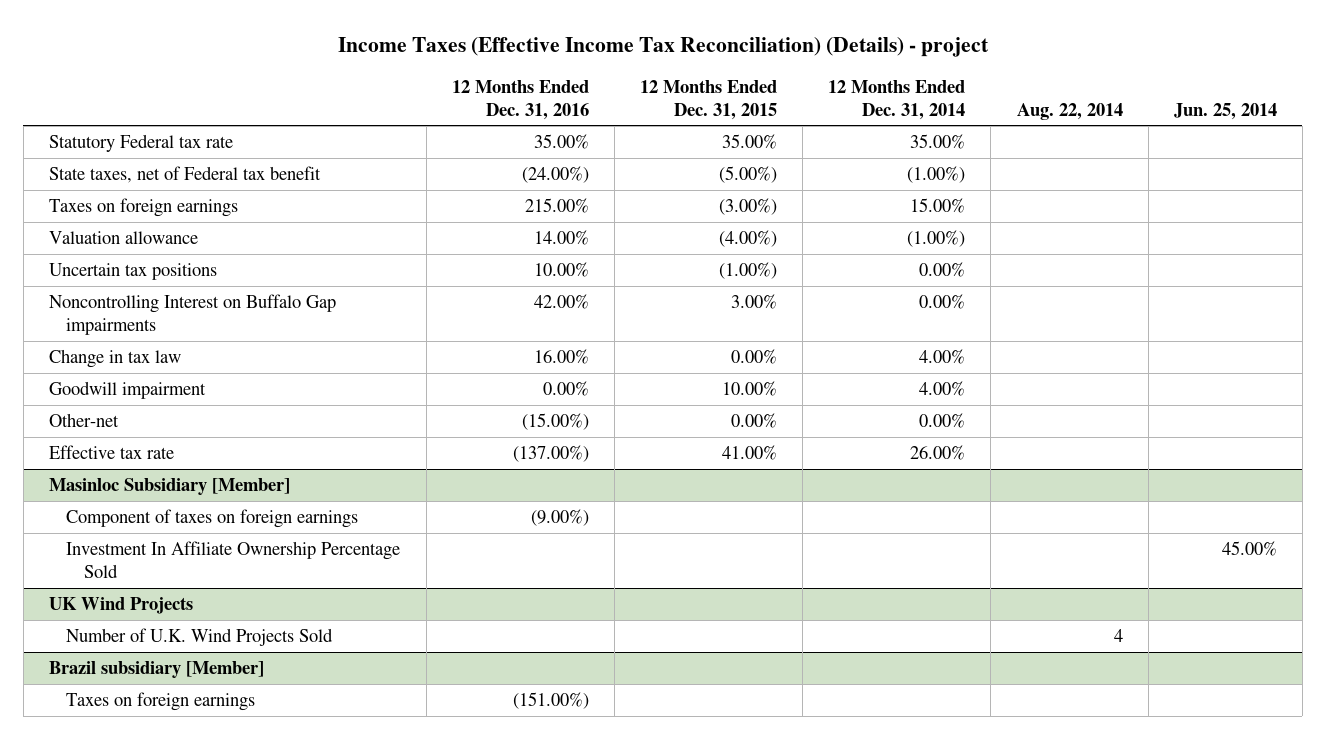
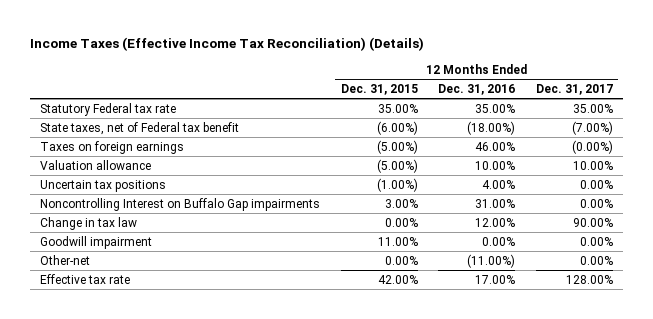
[337,37,989,58] Income Taxes (Effective Income Tax Reconciliation) (Details) - project -> [29,36,424,51] Income Taxes (Effective Income Tax Reconciliation) (Details)
[828,79,966,120] 12 Months Ended Dec. 31, 2014 -> none
[1016,102,1123,120] Aug. 22, 2014 -> none
[1173,102,1277,120] Jun. 25, 2014 -> none
none -> [535,83,613,95] Dec. 31, 2017
[48,477,290,495] Masinloc Subsidiary [Member] -> none
[66,508,359,528] Component of taxes on foreign earnings -> none
[66,540,401,579] Investment In Affiliate Ownership Percentage Sold -> none
[48,596,193,614] UK Wind Projects -> none
[66,627,334,646] Number of U.K. Wind Projects Sold -> none
[48,660,264,678] Brazil subsidiary [Member] -> none
[66,691,256,711] Taxes on foreign earnings -> none
[521,165,589,183] (24.00%) -> [467,120,516,135] (18.00%)
[718,165,777,183] (5.00%) -> [376,120,418,135] (6.00%)
[524,197,589,213] 215.00% -> [475,141,516,151] 46.00%
[718,197,777,215] (3.00%) -> [376,139,418,154] (5.00%)
[533,229,589,245] 14.00% -> [475,160,516,170] 10.00%
[718,229,777,247] (4.00%) -> [376,158,418,173] (5.00%)
[533,261,589,277] 10.00% -> [482,179,516,189] 4.00%
[533,293,589,309] 42.00% -> [475,198,516,208] 31.00%
[533,348,589,364] 16.00% -> [475,217,516,227] 12.00%
[721,380,777,396] 10.00% -> [377,236,418,246] 11.00%
[521,412,589,430] (15.00%) -> [467,253,516,268] (11.00%)
[512,444,589,462] (137.00%) -> [475,274,516,284] 17.00%
[721,444,777,460] 41.00% -> [377,274,418,284] 42.00%

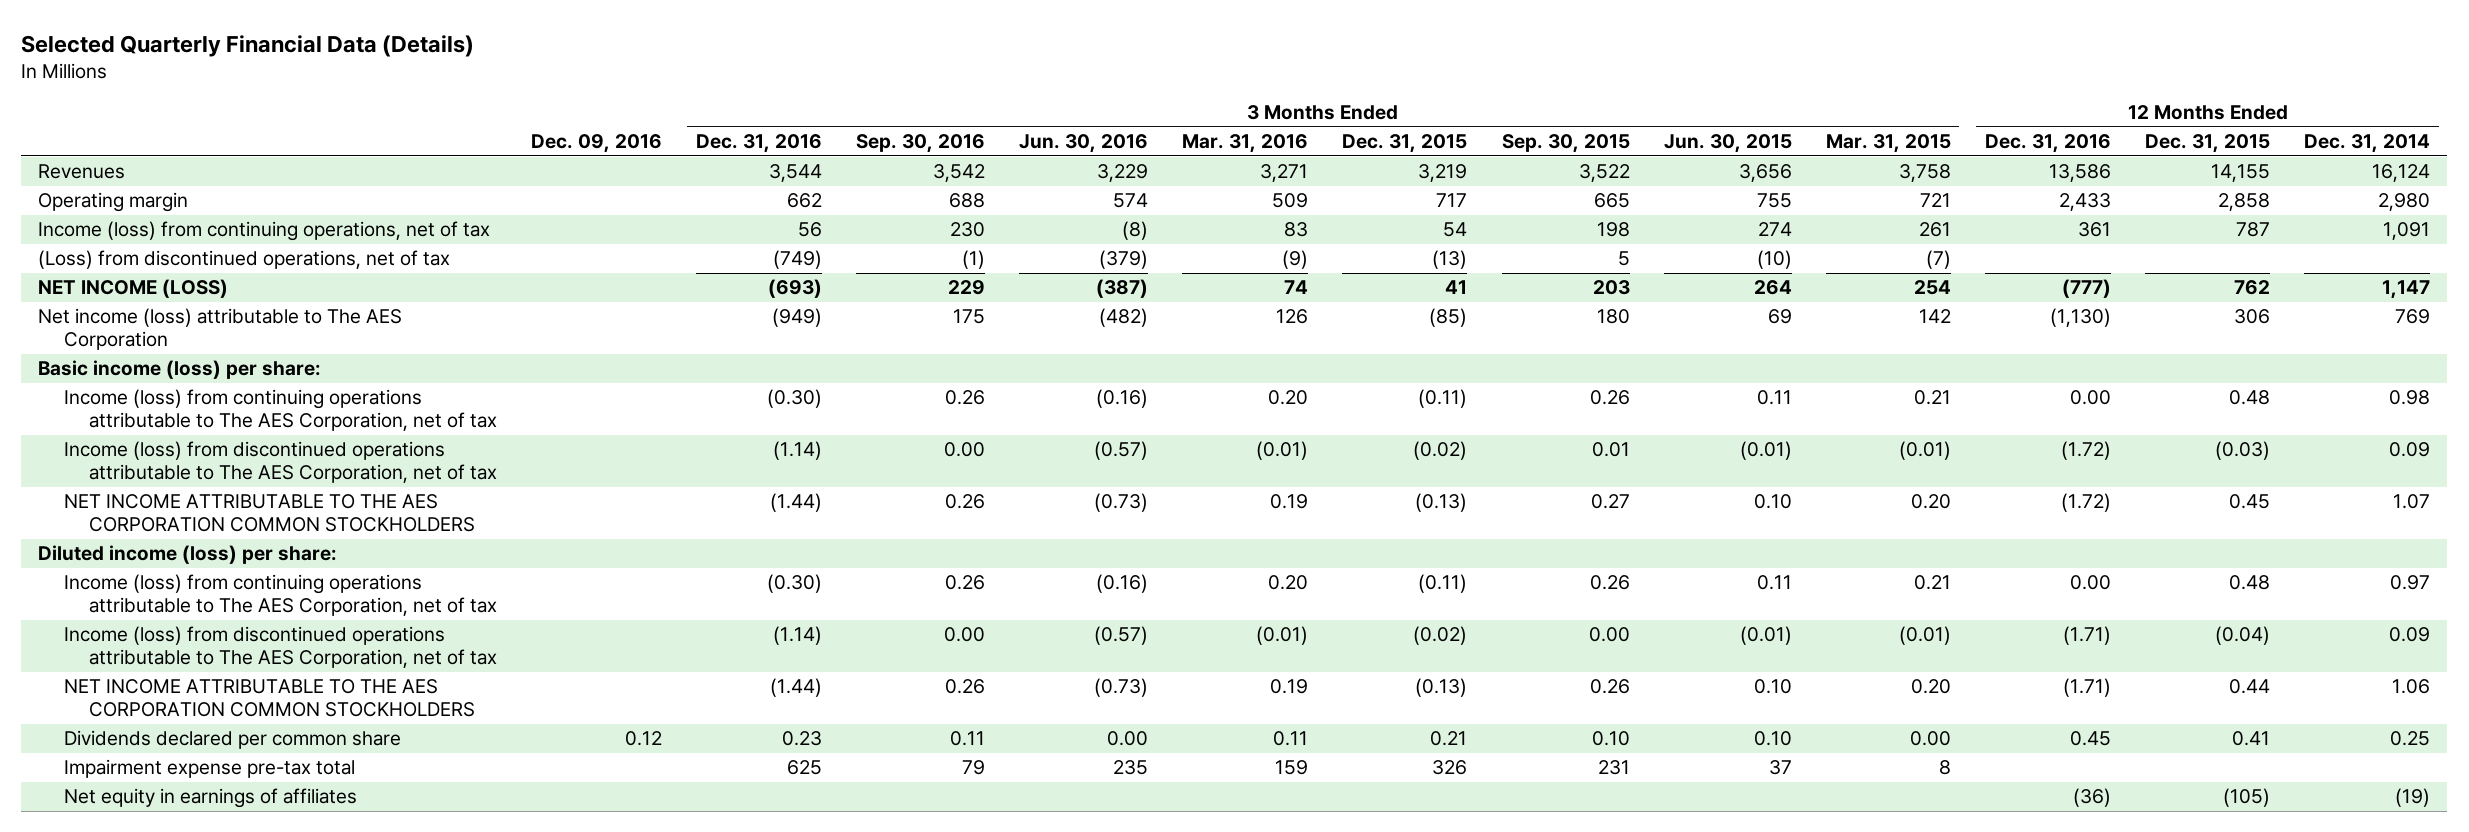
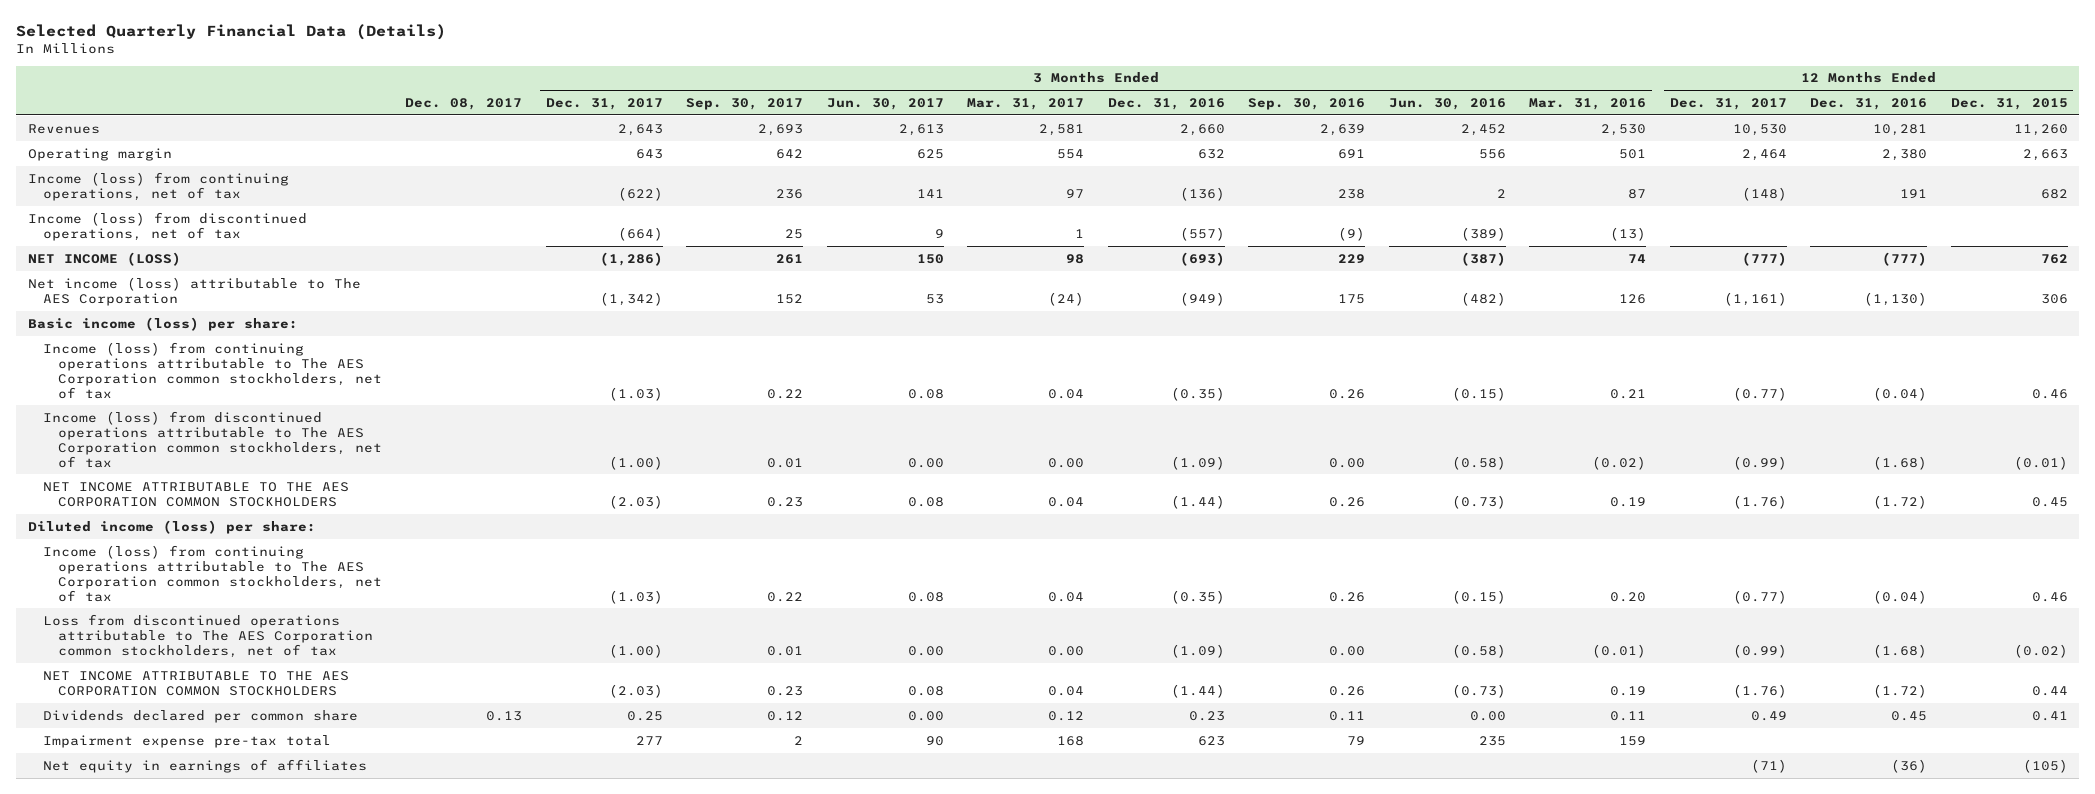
[530,134,662,154] Dec. 09, 2016 -> none
[1342,134,1468,154] Dec. 31, 2015 -> none
[1501,134,1630,154] Sep. 30, 2015 -> none
[1663,134,1792,154] Jun. 30, 2015 -> none
[1825,134,1951,154] Mar. 31, 2015 -> none
[2304,134,2431,154] Dec. 31, 2014 -> none
none -> [405,97,523,110] Dec. 08, 2017
none -> [545,97,663,110] Dec. 31, 2017
none -> [686,97,804,110] Sep. 30, 2017
none -> [826,97,944,110] Jun. 30, 2017
none -> [967,97,1085,110] Mar. 31, 2017
none -> [1669,97,1787,110] Dec. 31, 2017
[769,164,823,183] 3,544 -> [1179,123,1225,136] 2,660
[933,164,986,183] 3,542 -> [1320,123,1366,136] 2,639
[1097,164,1149,183] 3,229 -> [1460,123,1506,136] 2,452
[1260,164,1309,183] 3,271 -> [1601,123,1647,136] 2,530
[2048,164,2111,183] 13,586 -> [1873,123,1928,136] 10,281
[2211,164,2271,183] 14,155 -> [2013,123,2068,136] 11,260
[787,193,823,209] 662 -> [1197,148,1225,159] 632
[949,193,986,209] 688 -> [1338,148,1366,159] 691
[1113,193,1149,209] 574 -> [1478,148,1506,159] 556
[1272,193,1309,209] 509 -> [1619,148,1647,159] 501
[2058,193,2111,212] 2,433 -> [1882,148,1928,161] 2,380
[2218,193,2271,212] 2,858 -> [2022,148,2068,161] 2,663
[798,222,823,238] 56 -> [1179,186,1225,201] (136)
[950,222,986,238] 230 -> [1338,188,1366,199] 238
[1122,221,1149,241] (8) -> [1496,188,1506,198] 2
[1284,222,1309,238] 83 -> [1628,188,1647,199] 87
[2077,222,2111,238] 361 -> [1900,188,1928,198] 191
[2236,222,2271,238] 787 -> [2040,188,2068,199] 682
[38,250,451,270] (Loss) from discontinued operations, net of tax -> [27,211,307,241] Income (loss) from discontinued operations, net of tax
[773,250,823,270] (749) -> [1179,226,1225,241] (557)
[962,250,986,270] (1) -> [1338,226,1366,241] (9)
[1099,250,1149,270] (379) -> [1460,226,1506,241] (389)
[1282,250,1309,270] (9) -> [1610,226,1647,241] (13)
[63,389,497,432] Income (loss) from continuing operations attributable to The AES Corporation, net of tax -> [42,341,382,399] Income (loss) from continuing operations attributable to The AES Corporation common stockholders, net of tax
[767,389,823,409] (0.30) -> [1170,386,1225,401] (0.35)
[1096,389,1149,409] (0.16) -> [1451,386,1506,401] (0.15)
[1268,390,1309,406] 0.20 -> [1610,388,1647,399] 0.21
[2069,390,2111,406] 0.00 -> [1873,386,1928,401] (0.04)
[2229,390,2271,406] 0.48 -> [2031,388,2068,399] 0.46
[63,441,497,484] Income (loss) from discontinued operations attributable to The AES Corporation, net of tax -> [42,410,382,468] Income (loss) from discontinued operations attributable to The AES Corporation common stockholders, net of tax
[773,441,823,461] (1.14) -> [1170,455,1225,470] (1.09)
[1094,441,1149,461] (0.57) -> [1451,455,1506,470] (0.58)
[1256,441,1309,461] (0.01) -> [1592,455,1647,470] (0.02)
[2060,441,2111,461] (1.72) -> [1873,455,1928,470] (1.68)
[2215,441,2271,461] (0.03) -> [2013,455,2068,470] (0.01)
[63,574,497,617] Income (loss) from continuing operations attributable to The AES Corporation, net of tax -> [42,544,382,602] Income (loss) from continuing operations attributable to The AES Corporation common stockholders, net of tax
[767,574,823,594] (0.30) -> [1170,589,1225,604] (0.35)
[1096,574,1149,594] (0.16) -> [1451,589,1506,604] (0.15)
[2069,575,2111,591] 0.00 -> [1873,589,1928,604] (0.04)
[2229,575,2271,591] 0.48 -> [2031,591,2068,602] 0.46
[63,626,497,669] Income (loss) from discontinued operations attributable to The AES Corporation, net of tax -> [42,613,373,658] Loss from discontinued operations attributable to The AES Corporation common stockholders, net of tax
[773,626,823,646] (1.14) -> [1170,643,1225,658] (1.09)
[1094,626,1149,646] (0.57) -> [1451,643,1506,658] (0.58)
[2062,626,2111,646] (1.71) -> [1873,643,1928,658] (1.68)
[2215,626,2271,646] (0.04) -> [2013,643,2068,658] (0.02)
[2062,678,2111,698] (1.71) -> [1873,683,1928,698] (1.72)
[787,760,823,776] 625 -> [1197,735,1225,746] 623

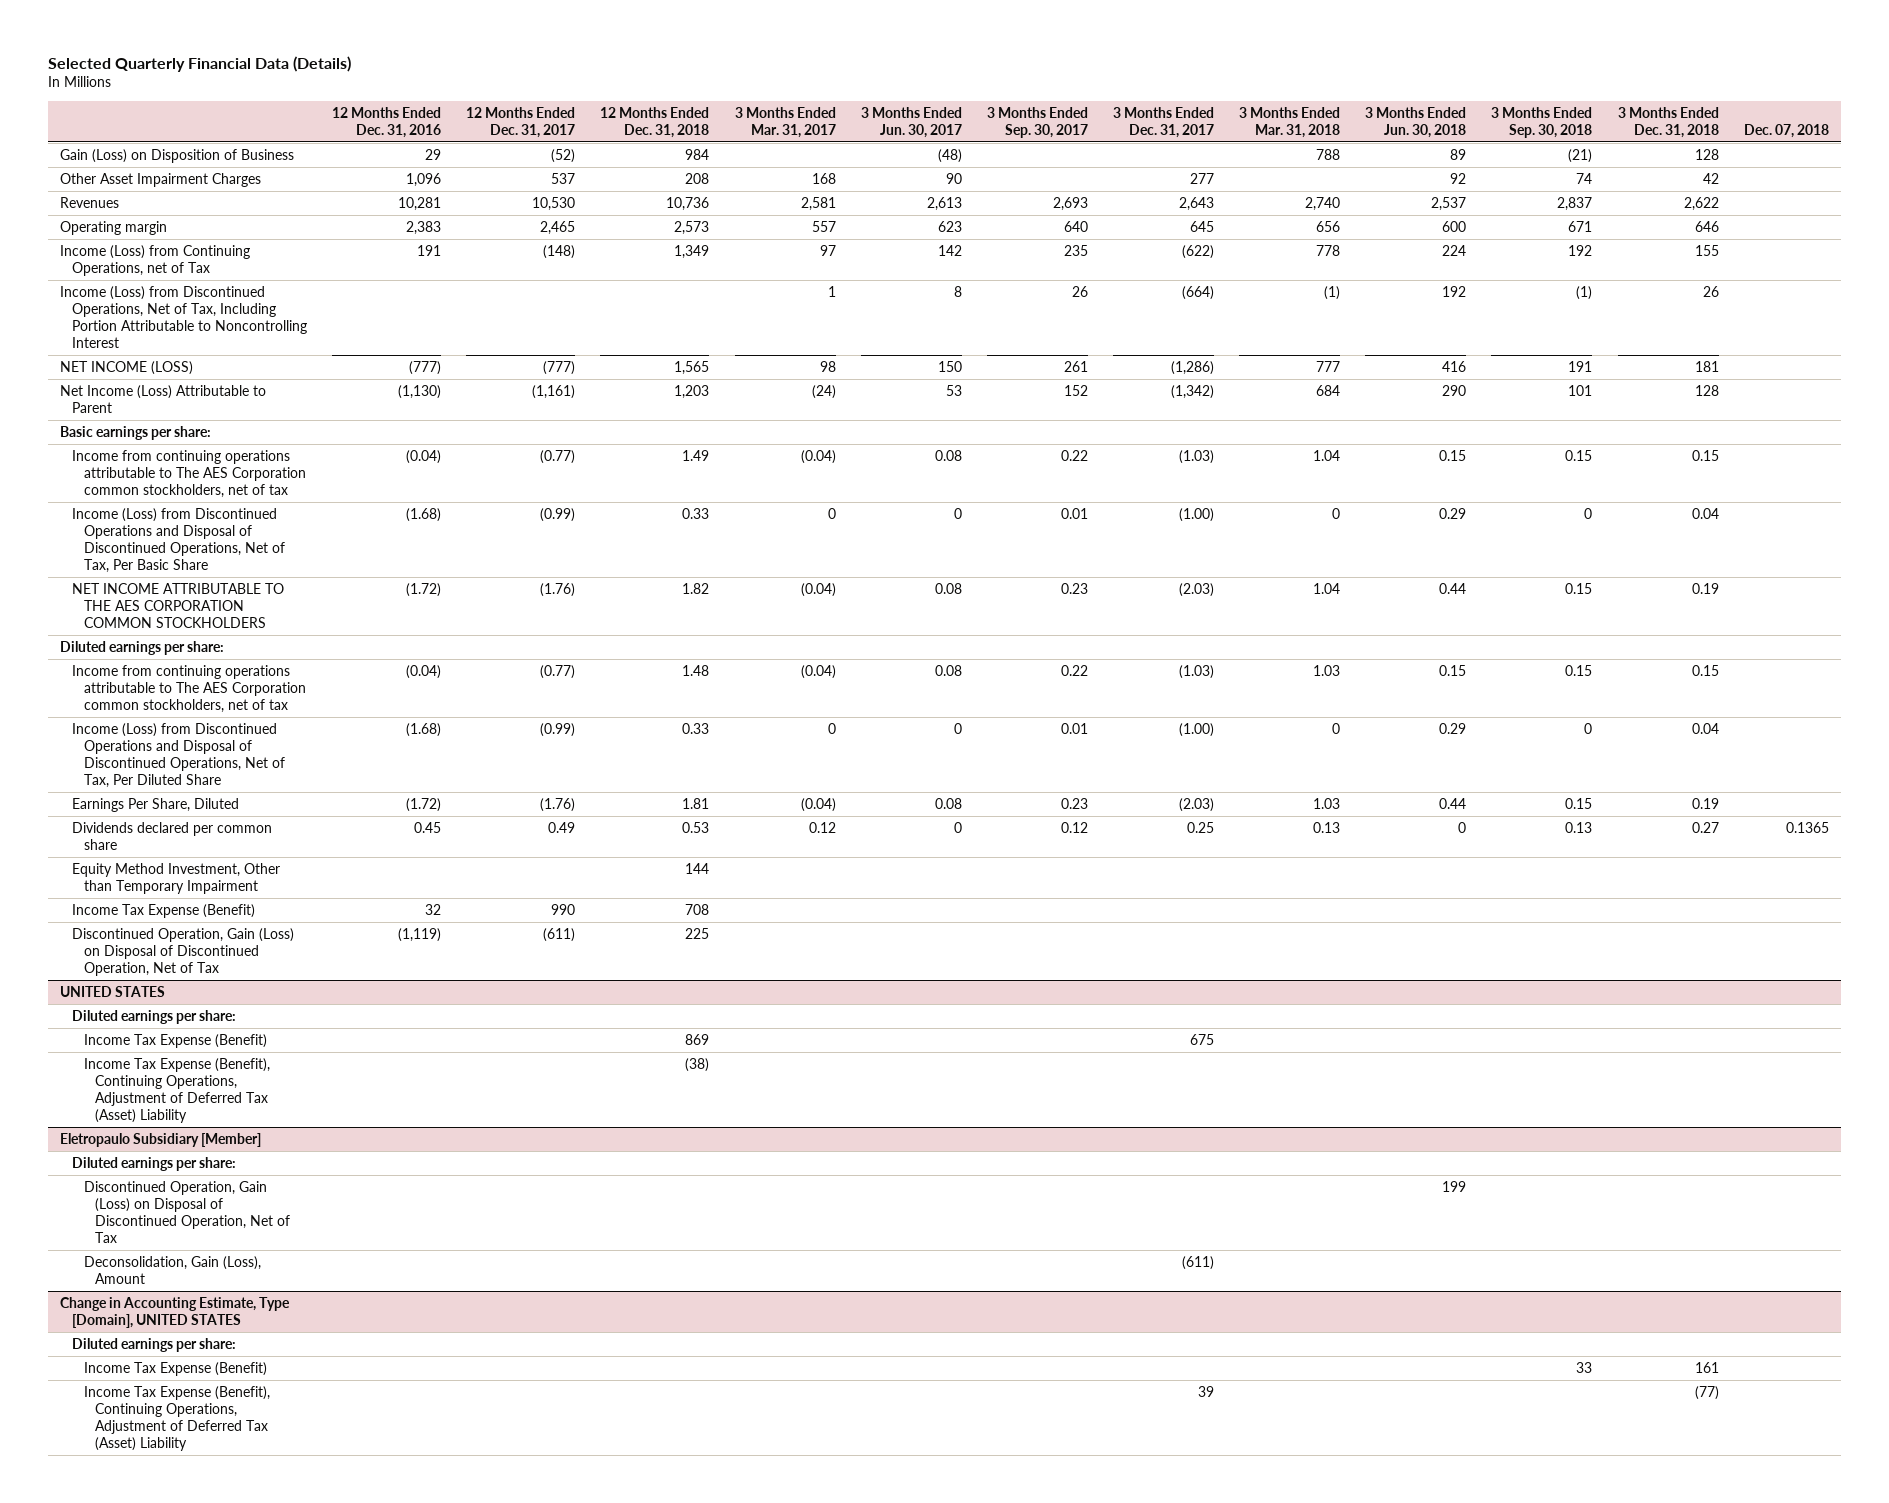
[405,97,523,110] Dec. 08, 2017 -> none
[1107,97,1225,110] Dec. 31, 2016 -> none
[1248,97,1366,110] Sep. 30, 2016 -> none
[1388,97,1506,110] Jun. 30, 2016 -> none
[1529,97,1647,110] Mar. 31, 2016 -> none
[1950,97,2068,110] Dec. 31, 2015 -> none
none -> [600,106,710,139] 12 Months Ended Dec. 31, 2018
none -> [1239,106,1341,139] 3 Months Ended Mar. 31, 2018
none -> [1365,106,1467,139] 3 Months Ended Jun. 30, 2018
none -> [1491,106,1593,139] 3 Months Ended Sep. 30, 2018
none -> [1617,106,1719,139] 3 Months Ended Dec. 31, 2018
none -> [1743,124,1829,139] Dec. 07, 2018
none -> [60,148,295,163] Gain (Loss) on Disposition of Business
none -> [60,172,262,187] Other Asset Impairment Charges
[635,148,663,159] 643 -> [1190,220,1215,232] 645
[776,148,804,159] 642 -> [1063,220,1088,232] 640
[916,148,944,159] 625 -> [937,220,962,232] 623
[1057,148,1085,159] 554 -> [811,220,836,232] 557
[1741,148,1787,161] 2,464 -> [540,220,576,235] 2,465
[1882,148,1928,161] 2,380 -> [406,220,442,235] 2,383
[27,171,289,201] Income (loss) from continuing operations, net of tax -> [60,244,251,276] Income (Loss) from Continuing Operations, net of Tax
[776,188,804,199] 236 -> [1063,244,1088,256] 235
[916,188,944,198] 141 -> [937,244,962,256] 142
[27,211,307,241] Income (loss) from discontinued operations, net of tax -> [60,285,307,349] Income (Loss) from Discontinued Operations, Net of Tax, Including Portion Attributable to Noncontrolling Interest
[785,228,804,239] 25 -> [1071,285,1088,297] 26
[934,228,944,238] 9 -> [953,285,962,297] 8
[42,670,349,696] NET INCOME ATTRIBUTABLE TO THE AES CORPORATION COMMON STOCKHOLDERS -> none
[42,734,331,748] Impairment expense pre-tax total -> none
[42,758,367,773] Net equity in earnings of affiliates -> none
[27,276,361,306] Net income (loss) attributable to The AES Corporation -> [60,384,267,413] Net Income (Loss) Attributable to Parent
[27,316,298,331] Basic income (loss) per share: -> [60,425,212,440] Basic earnings per share:
[42,341,382,399] Income (loss) from continuing operations attributable to The AES Corporation common stockholders, net of tax -> [71,449,306,499] Income from continuing operations attributable to The AES Corporation common stockholders, net of tax
[1048,388,1085,399] 0.04 -> [800,449,836,464] (0.04)
[42,410,382,468] Income (loss) from discontinued operations attributable to The AES Corporation common stockholders, net of tax -> [71,507,285,574] Income (Loss) from Discontinued Operations and Disposal of Discontinued Operations, Net of Tax, Per Basic Share
[907,457,944,468] 0.00 -> [953,507,962,519] 0
[1048,457,1085,468] 0.00 -> [827,507,836,519] 0
[1048,496,1085,507] 0.04 -> [800,582,836,597] (0.04)
[27,519,316,534] Diluted income (loss) per share: -> [60,640,225,655] Diluted earnings per share:
[42,544,382,602] Income (loss) from continuing operations attributable to The AES Corporation common stockholders, net of tax -> [71,664,306,714] Income from continuing operations attributable to The AES Corporation common stockholders, net of tax
[1048,591,1085,602] 0.04 -> [800,664,836,679] (0.04)
[42,613,373,658] Loss from discontinued operations attributable to The AES Corporation common stockholders, net of tax -> [71,722,285,789] Income (Loss) from Discontinued Operations and Disposal of Discontinued Operations, Net of Tax, Per Diluted Share
[907,645,944,656] 0.00 -> [953,722,962,734] 0
[1048,645,1085,656] 0.00 -> [827,722,836,734] 0
none -> [71,797,239,812] Earnings Per Share, Diluted
[907,710,944,721] 0.00 -> [953,821,962,833] 0
none -> [71,862,280,894] Equity Method Investment, Other than Temporary Impairment
none -> [71,903,255,918] Income Tax Expense (Benefit)
none -> [71,927,294,977] Discontinued Operation, Gain (Loss) on Disposal of Discontinued Operation, Net of Tax
none -> [60,985,166,997] UNITED STATES
none -> [71,1009,236,1024] Diluted earnings per share:
none -> [83,1033,267,1048] Income Tax Expense (Benefit)
none -> [83,1057,270,1124] Income Tax Expense (Benefit), Continuing Operations, Adjustment of Deferred Tax (Asset) Liability
none -> [60,1132,262,1147] Eletropaulo Subsidiary [Member]
none -> [71,1156,236,1171] Diluted earnings per share:
none -> [83,1180,291,1244] Discontinued Operation, Gain (Loss) on Disposal of Discontinued Operation, Net of Tax
none -> [83,1255,261,1284] Deconsolidation, Gain (Loss), Amount
none -> [60,1296,291,1328] Change in Accounting Estimate, Type [Domain], UNITED STATES
none -> [71,1337,236,1352] Diluted earnings per share:
none -> [83,1361,267,1376] Income Tax Expense (Benefit)
none -> [83,1385,270,1452] Income Tax Expense (Benefit), Continuing Operations, Adjustment of Deferred Tax (Asset) Liability

